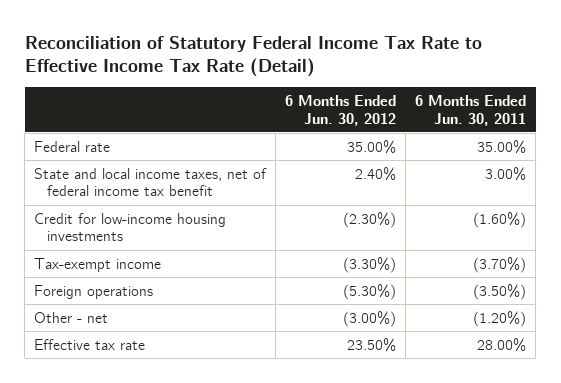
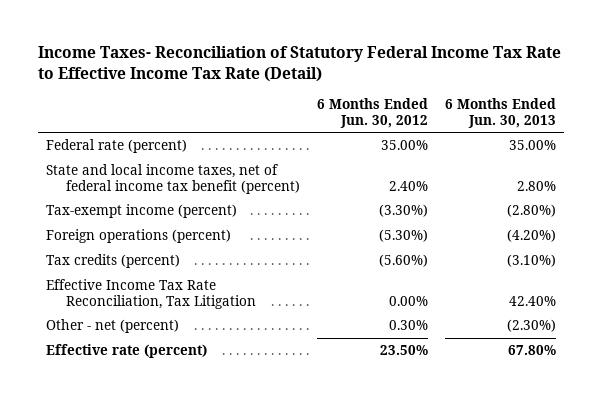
[24,35,482,78] Reconciliation of Statutory Federal Income Tax Rate to Effective Income Tax Rate (Detail) -> [37,46,561,82] Income Taxes- Reconciliation of Statutory Federal Income Tax Rate to Effective Income Tax Rate (Detail)
[415,94,527,126] 6 Months Ended Jun. 30, 2011 -> none
none -> [444,98,556,128] 6 Months Ended Jun. 30, 2013
[34,212,227,242] Credit for low-income housing investments -> none
[34,140,111,152] Federal rate -> [45,139,187,154] Federal rate (percent)
[34,167,268,197] State and local income taxes, net of federal income tax benefit -> [45,164,301,194] State and local income taxes, net of federal income tax benefit (percent)
[34,257,162,272] Tax-exempt income -> [45,204,237,219] Tax-exempt income (percent)
[34,284,154,299] Foreign operations -> [45,229,231,244] Foreign operations (percent)
none -> [45,254,180,269] Tax credits (percent)
none -> [45,279,257,309] Effective Income Tax Rate Reconciliation, Tax Litigation
[34,311,109,323] Other - net -> [45,319,179,334] Other - net (percent)
[343,310,397,327] (3.00%) -> [388,320,428,331] 0.30%
[34,338,146,350] Effective tax rate -> [45,344,207,359] Effective rate (percent)

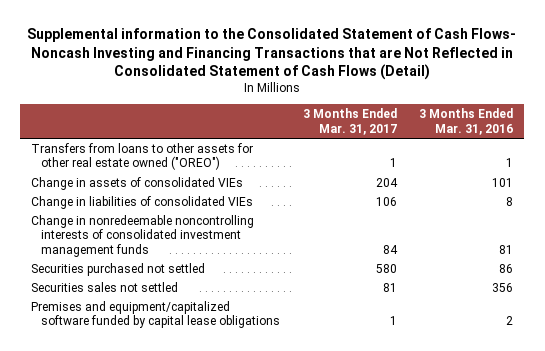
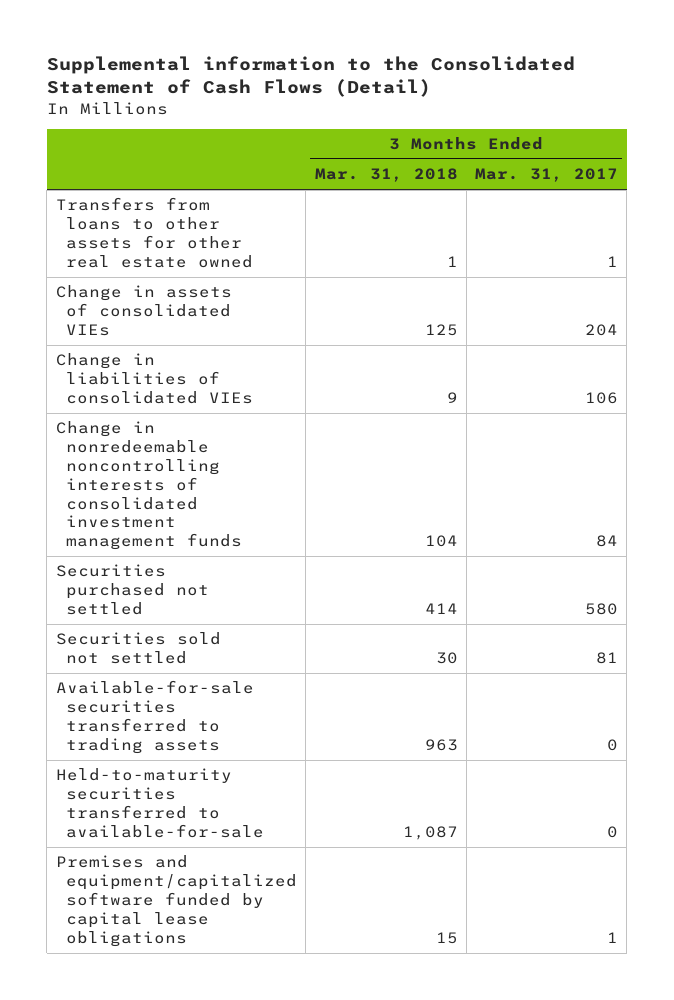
[27,27,517,81] Supplemental information to the Consolidated Statement of Cash Flows- Noncash Investing and Financing Transactions that are Not Reflected in Consolidated Statement of Cash Flows (Detail) -> [46,56,575,98] Supplemental information to the Consolidated Statement of Cash Flows (Detail)
[419,108,514,135] 3 Months Ended Mar. 31, 2016 -> none
none -> [314,168,458,183] Mar. 31, 2018
[31,142,254,171] Transfers from loans to other assets for other real estate owned ("OREO") -> [55,197,254,268] Transfers from loans to other assets for other real estate owned
[31,281,179,292] Securities sales not settled -> [55,632,221,665] Securities sold not settled
none -> [55,680,254,754] Available-for-sale securities transferred to trading assets
none -> [55,768,265,838] Held-to-maturity securities transferred to available-for-sale

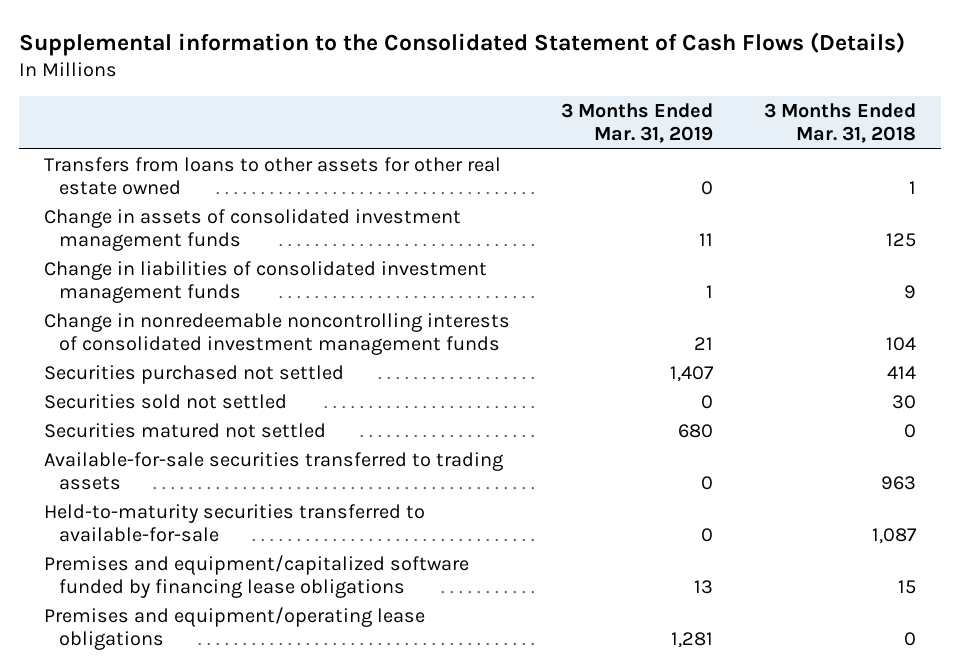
[46,56,575,98] Supplemental information to the Consolidated Statement of Cash Flows (Detail) -> [18,31,905,56] Supplemental information to the Consolidated Statement of Cash Flows (Details)
[474,168,618,183] Mar. 31, 2017 -> none
none -> [560,103,713,144] 3 Months Ended Mar. 31, 2019
[55,285,232,337] Change in assets of consolidated VIEs -> [44,208,462,252] Change in assets of consolidated investment management funds
[55,353,254,405] Change in liabilities of consolidated VIEs -> [44,260,488,304] Change in liabilities of consolidated investment management funds
none -> [44,422,327,438] Securities matured not settled
[55,855,298,947] Premises and equipment/capitalized software funded by capital lease obligations -> [44,554,470,599] Premises and equipment/capitalized software funded by financing lease obligations
none -> [44,606,426,651] Premises and equipment/operating lease obligations

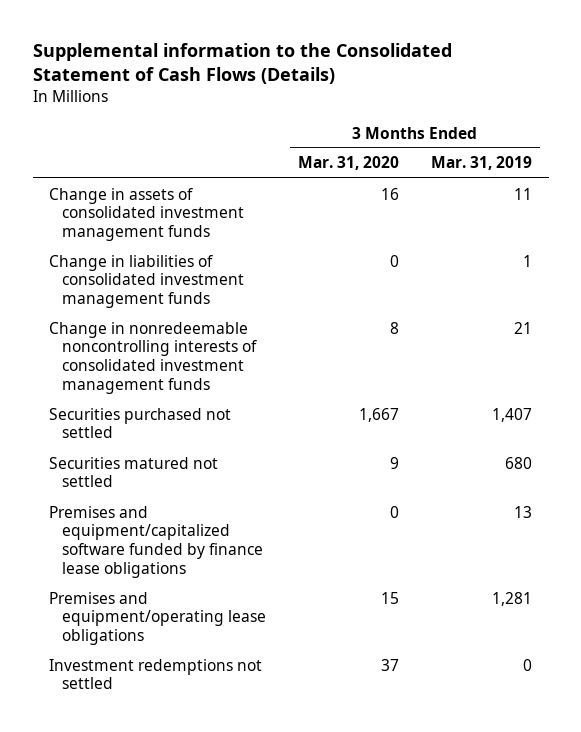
[763,103,916,144] 3 Months Ended Mar. 31, 2018 -> none
none -> [298,156,400,171] Mar. 31, 2020
[44,156,502,196] Transfers from loans to other assets for other real estate owned -> none
[44,393,288,409] Securities sold not settled -> none
[44,451,504,491] Available-for-sale securities transferred to trading assets -> none
[44,503,426,543] Held-to-maturity securities transferred to available-for-sale -> none
[44,554,470,599] Premises and equipment/capitalized software funded by financing lease obligations -> [49,505,263,578] Premises and equipment/capitalized software funded by finance lease obligations
none -> [49,658,263,690] Investment redemptions not settled

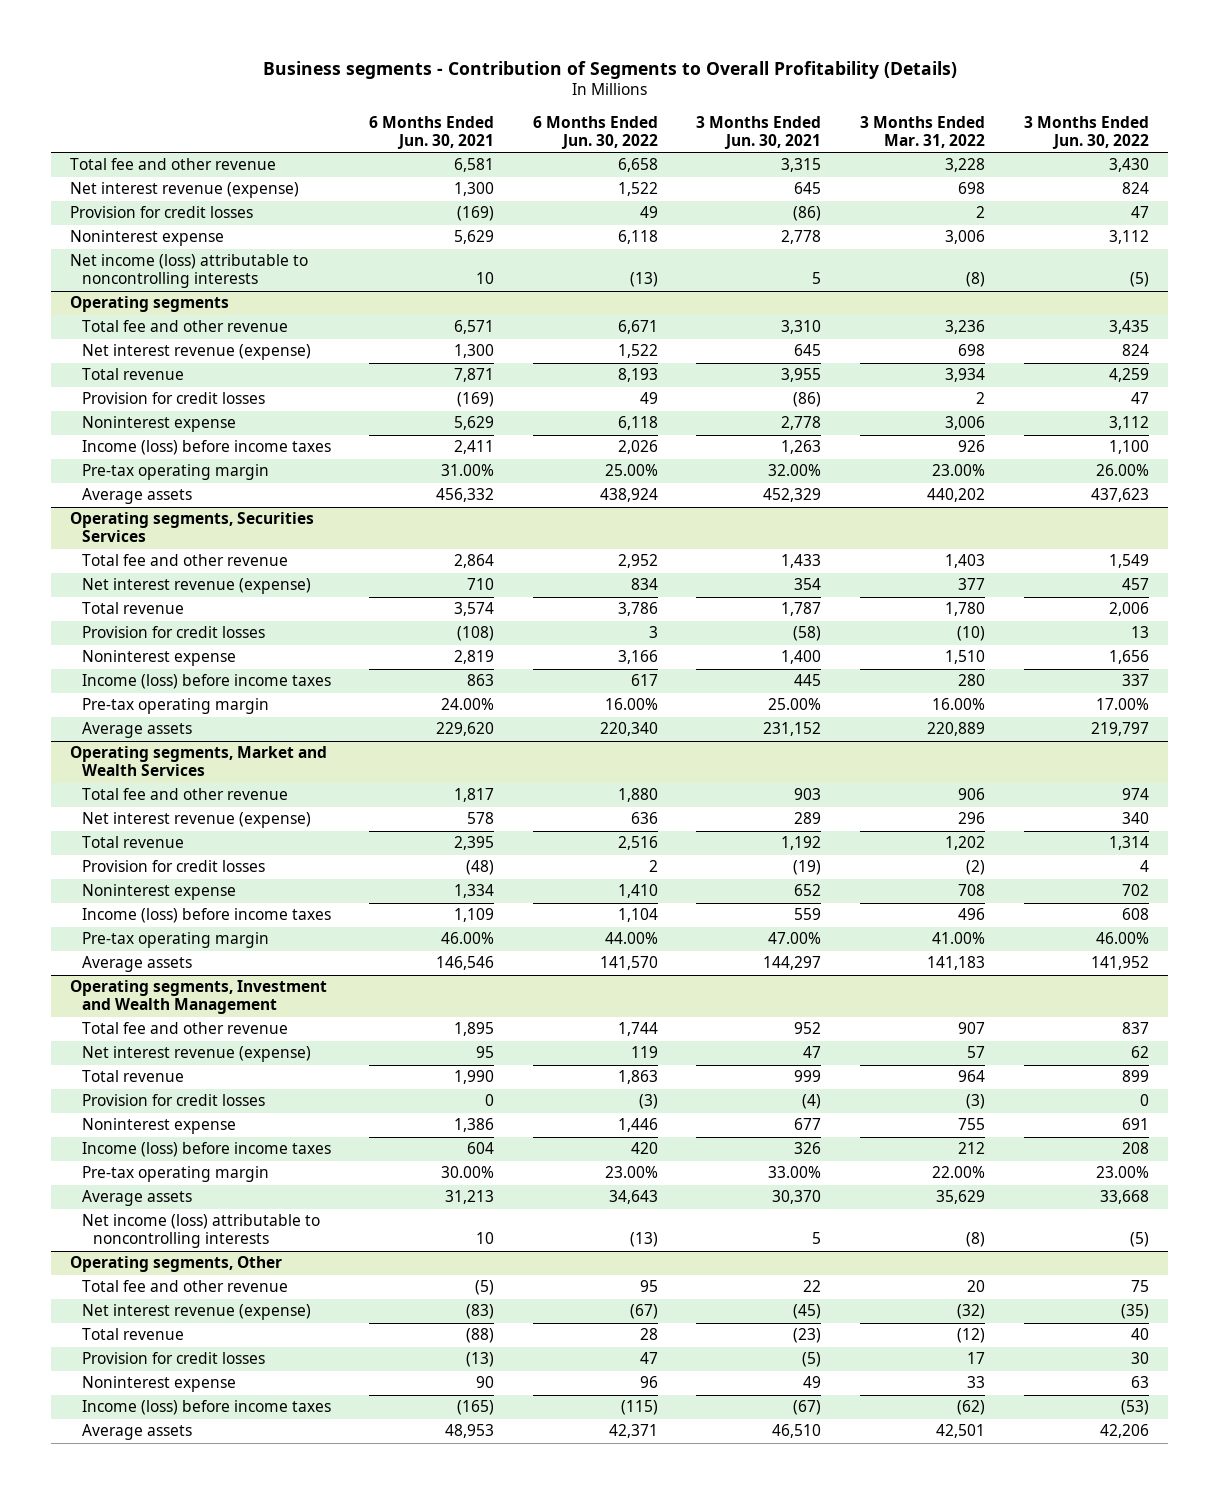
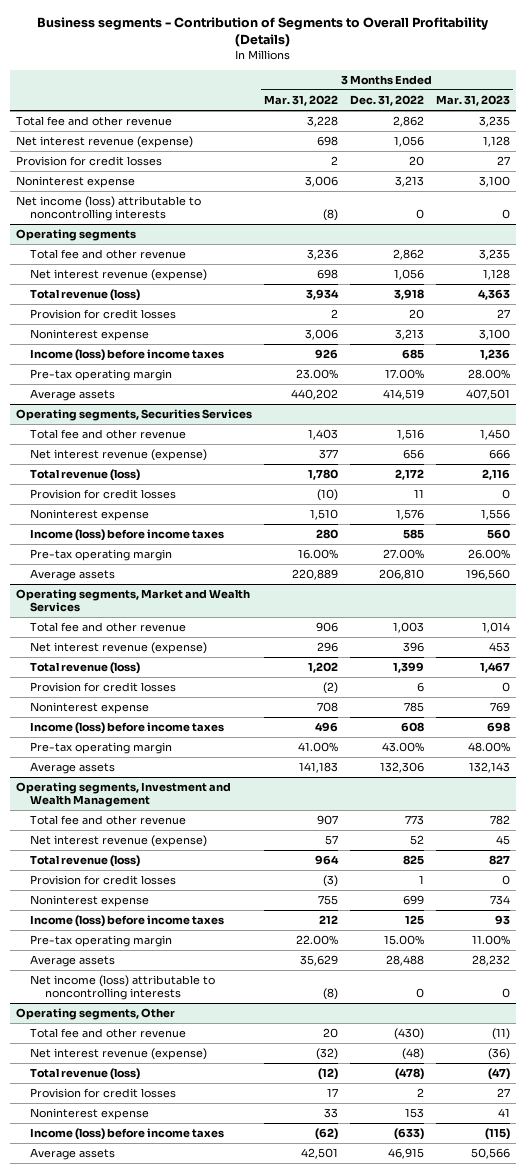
[369,115,495,150] 6 Months Ended Jun. 30, 2021 -> none
[532,115,658,150] 6 Months Ended Jun. 30, 2022 -> none
[696,115,822,150] 3 Months Ended Jun. 30, 2021 -> none
[1023,115,1149,150] 3 Months Ended Jun. 30, 2022 -> none
none -> [350,95,425,107] Dec. 31, 2022
none -> [436,95,511,107] Mar. 31, 2023
[81,368,184,381] Total revenue -> [30,289,141,302] Total revenue (loss)
[81,602,184,615] Total revenue -> [30,469,141,482] Total revenue (loss)
[81,836,184,849] Total revenue -> [30,662,141,675] Total revenue (loss)
[81,1070,184,1083] Total revenue -> [30,855,141,868] Total revenue (loss)
[81,1328,184,1341] Total revenue -> [30,1068,141,1081] Total revenue (loss)

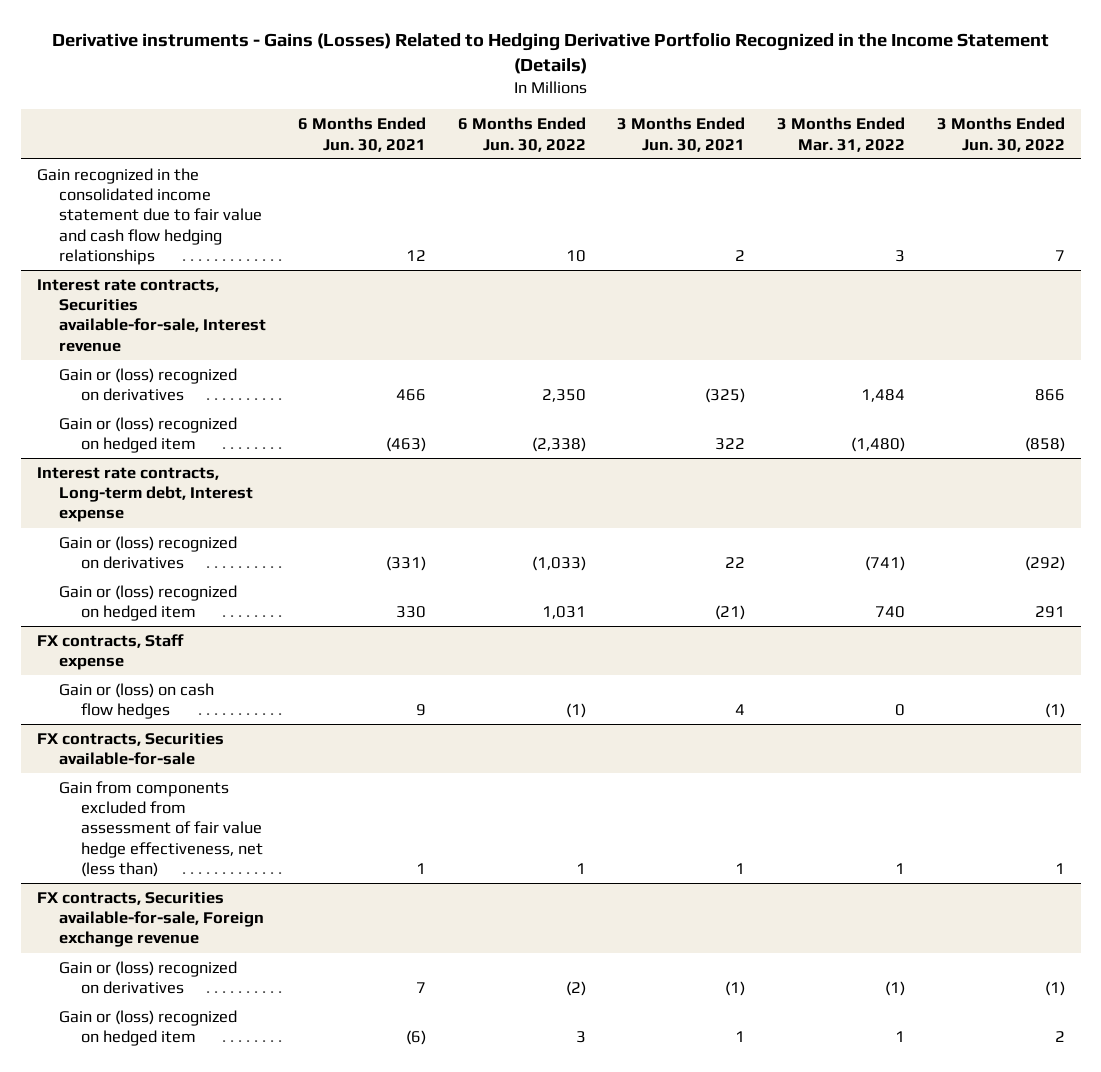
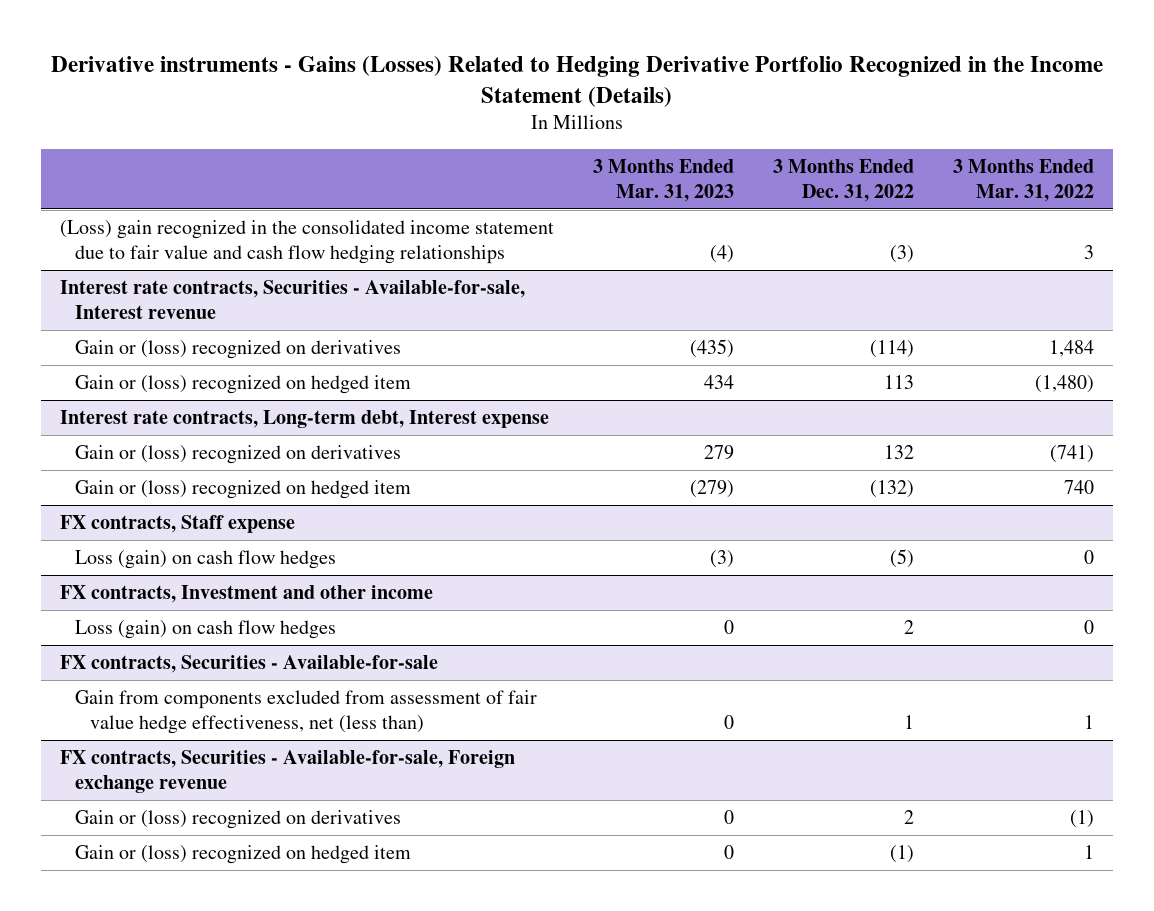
[297,117,426,152] 6 Months Ended Jun. 30, 2021 -> none
[457,117,586,152] 6 Months Ended Jun. 30, 2022 -> none
[617,117,746,152] 3 Months Ended Jun. 30, 2021 -> none
[936,117,1065,152] 3 Months Ended Jun. 30, 2022 -> none
none -> [593,159,735,202] 3 Months Ended Mar. 31, 2023
none -> [773,159,915,202] 3 Months Ended Dec. 31, 2022
[36,167,263,265] Gain recognized in the consolidated income statement due to fair value and cash flow hedging relationships -> [60,219,555,264] (Loss) gain recognized in the consolidated income statement due to fair value and cash flow hedging relationships
[36,278,267,352] Interest rate contracts, Securities available-for-sale, Interest revenue -> [60,279,526,319] Interest rate contracts, Securities - Available-for-sale, Interest revenue
[59,682,215,720] Gain or (loss) on cash flow hedges -> [75,549,337,569] Loss (gain) on cash flow hedges
none -> [60,584,434,603] FX contracts, Investment and other income
none -> [75,619,337,639] Loss (gain) on cash flow hedges
[36,732,224,766] FX contracts, Securities available-for-sale -> [60,654,439,673] FX contracts, Securities - Available-for-sale
[36,891,265,948] FX contracts, Securities available-for-sale, Foreign exchange revenue -> [60,749,516,793] FX contracts, Securities - Available-for-sale, Foreign exchange revenue

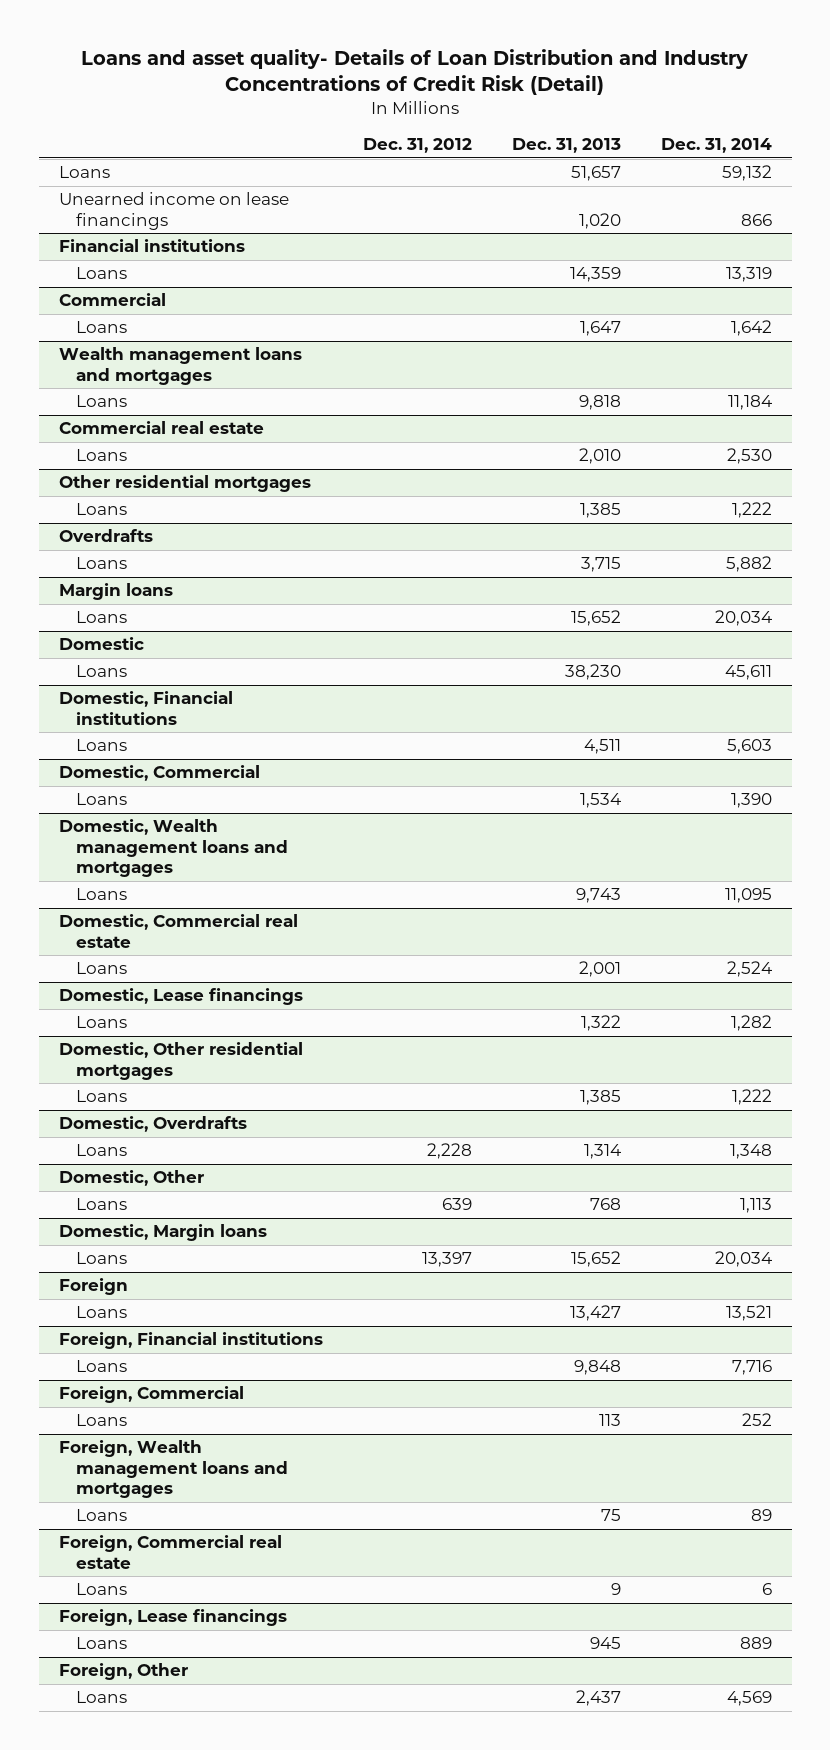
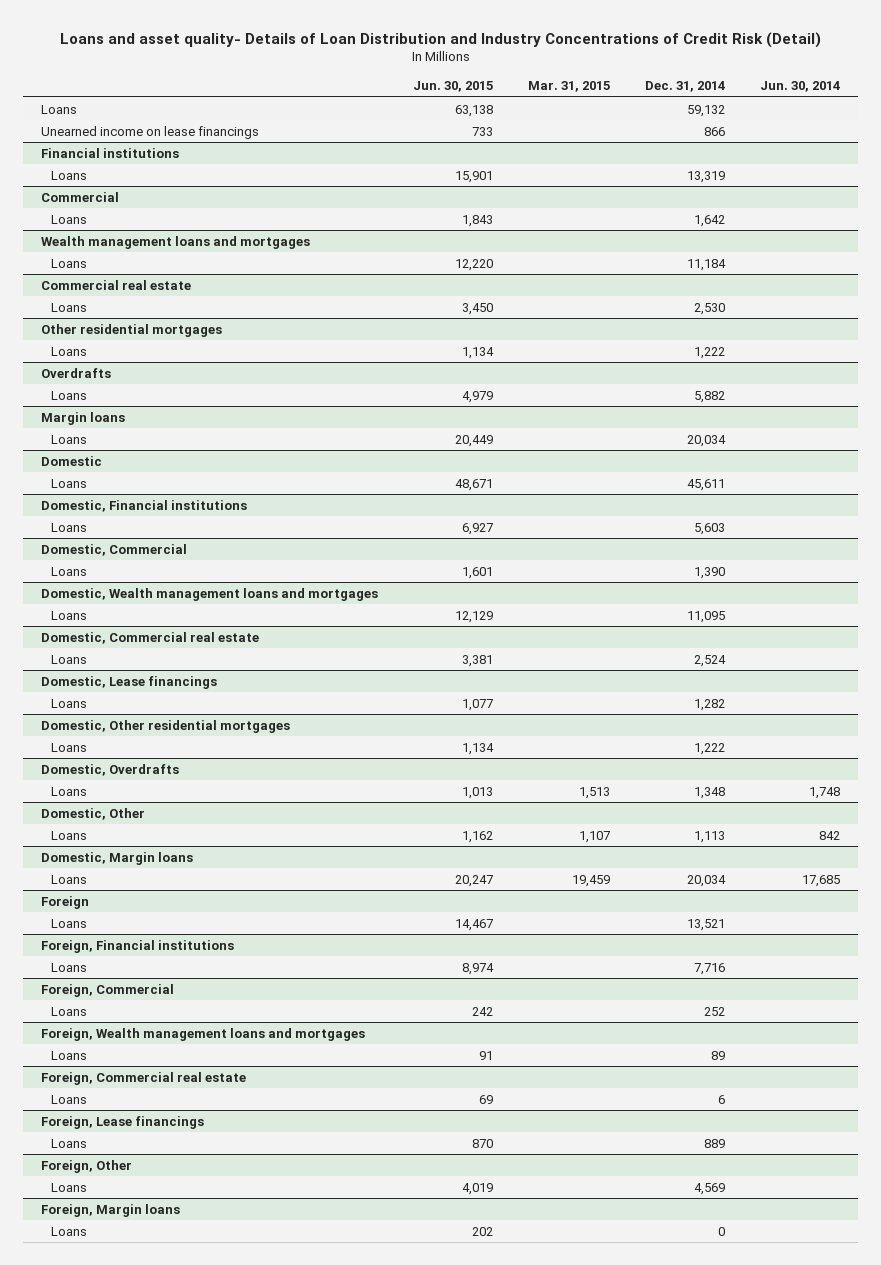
[362,138,472,154] Dec. 31, 2012 -> none
[511,138,621,154] Dec. 31, 2013 -> none
none -> [413,81,494,93] Jun. 30, 2015
none -> [528,81,611,93] Mar. 31, 2015
none -> [760,81,841,93] Jun. 30, 2014
none -> [40,1203,180,1217] Foreign, Margin loans
none -> [51,1226,88,1236] Loans

